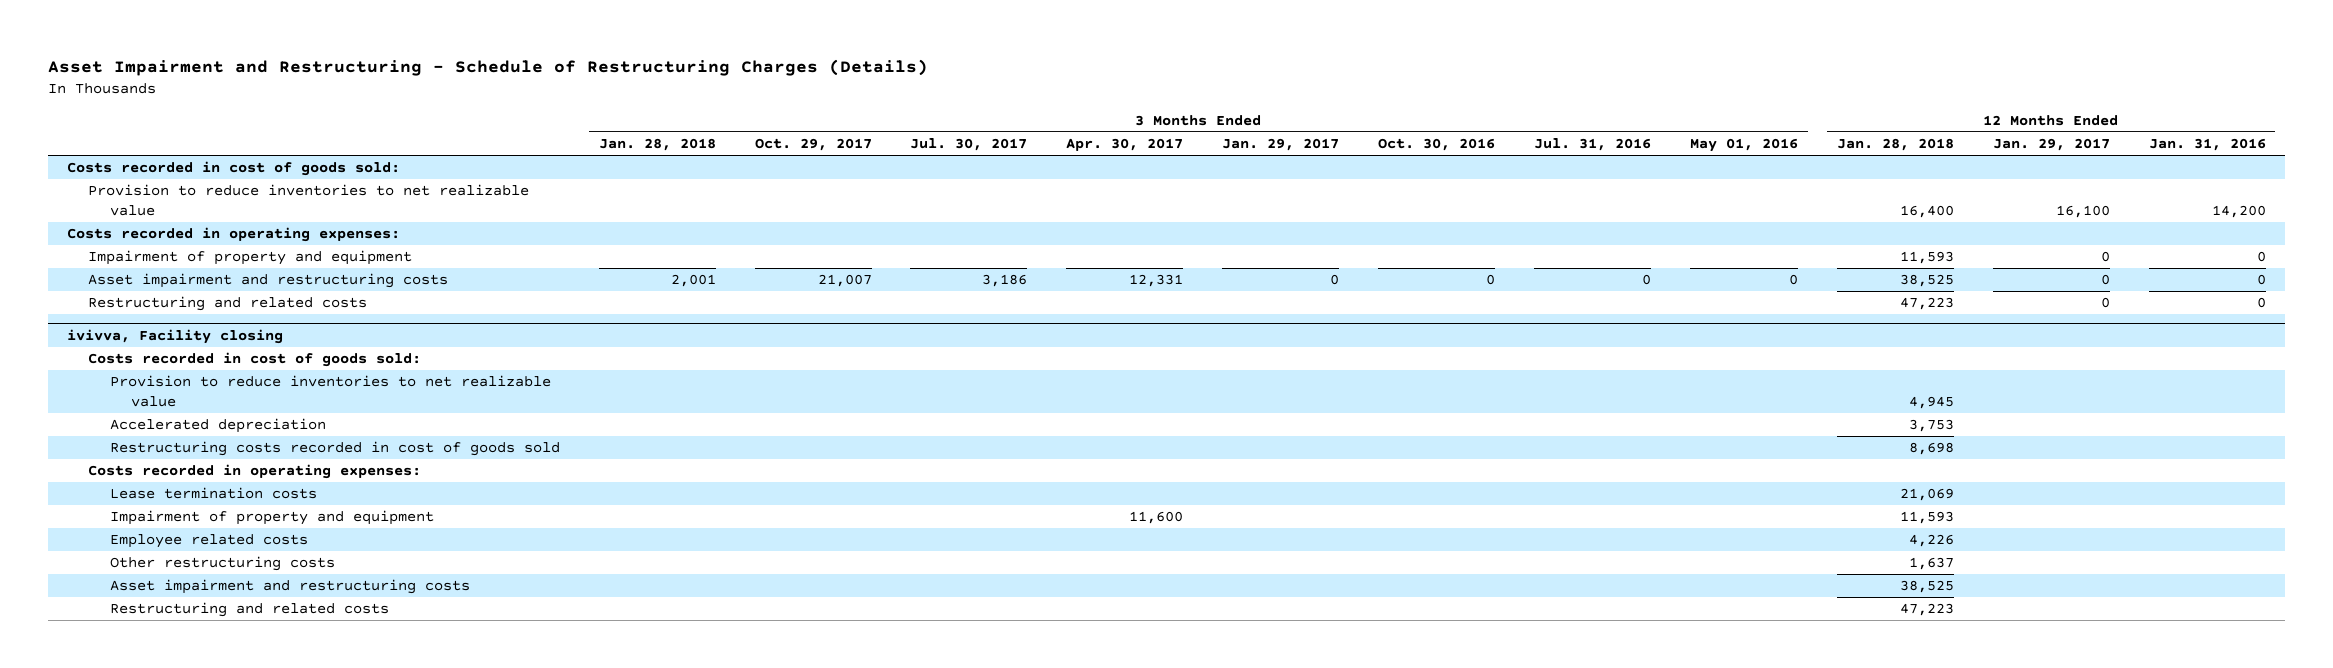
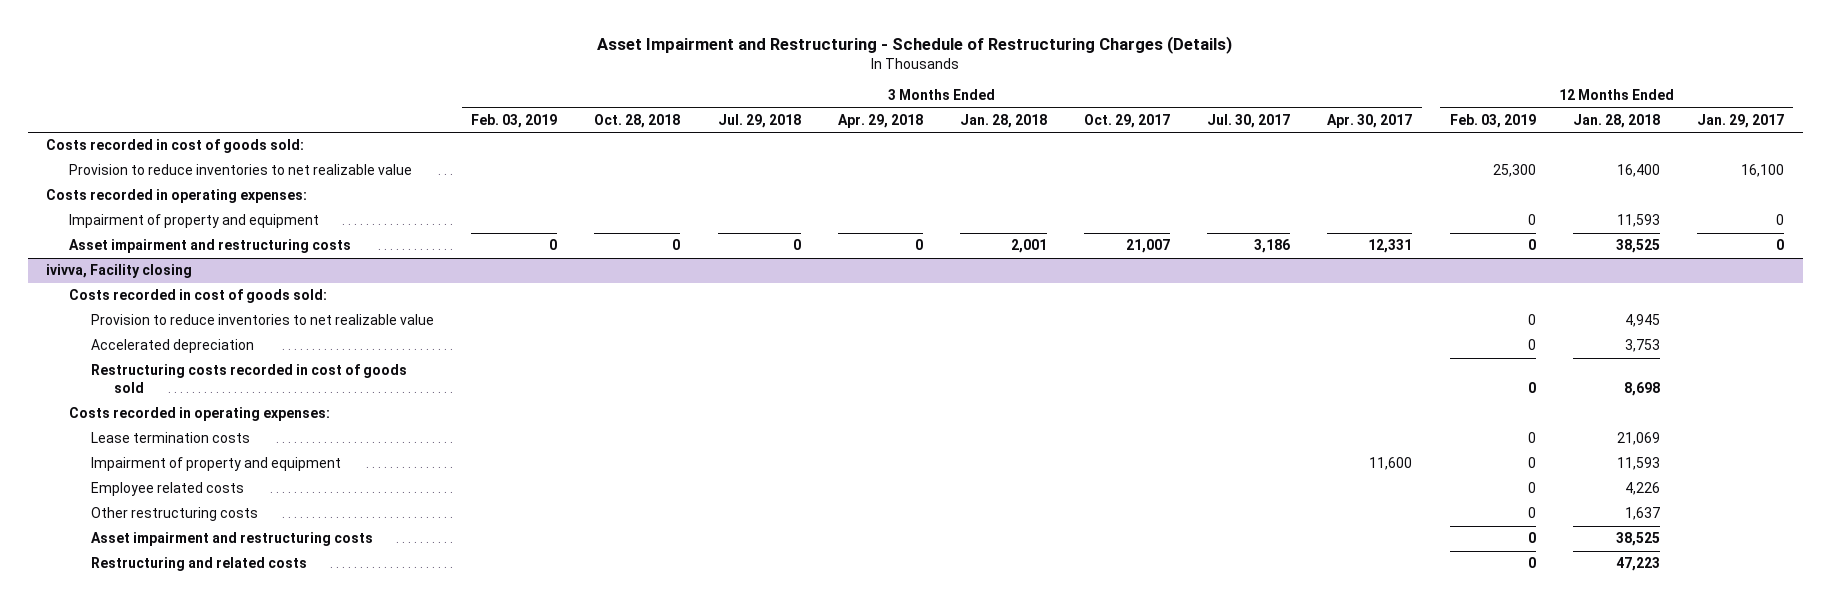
[1222,138,1340,152] Jan. 29, 2017 -> none
[1378,138,1496,152] Oct. 30, 2016 -> none
[1534,138,1652,152] Jul. 31, 2016 -> none
[1689,138,1798,153] May 01, 2016 -> none
[2148,138,2266,152] Jan. 31, 2016 -> none
none -> [471,113,558,128] Feb. 03, 2019
none -> [594,113,681,128] Oct. 28, 2018
none -> [717,113,801,128] Jul. 29, 2018
none -> [837,113,923,128] Apr. 29, 2018
none -> [1449,113,1536,128] Feb. 03, 2019
[88,296,368,312] Restructuring and related costs -> none

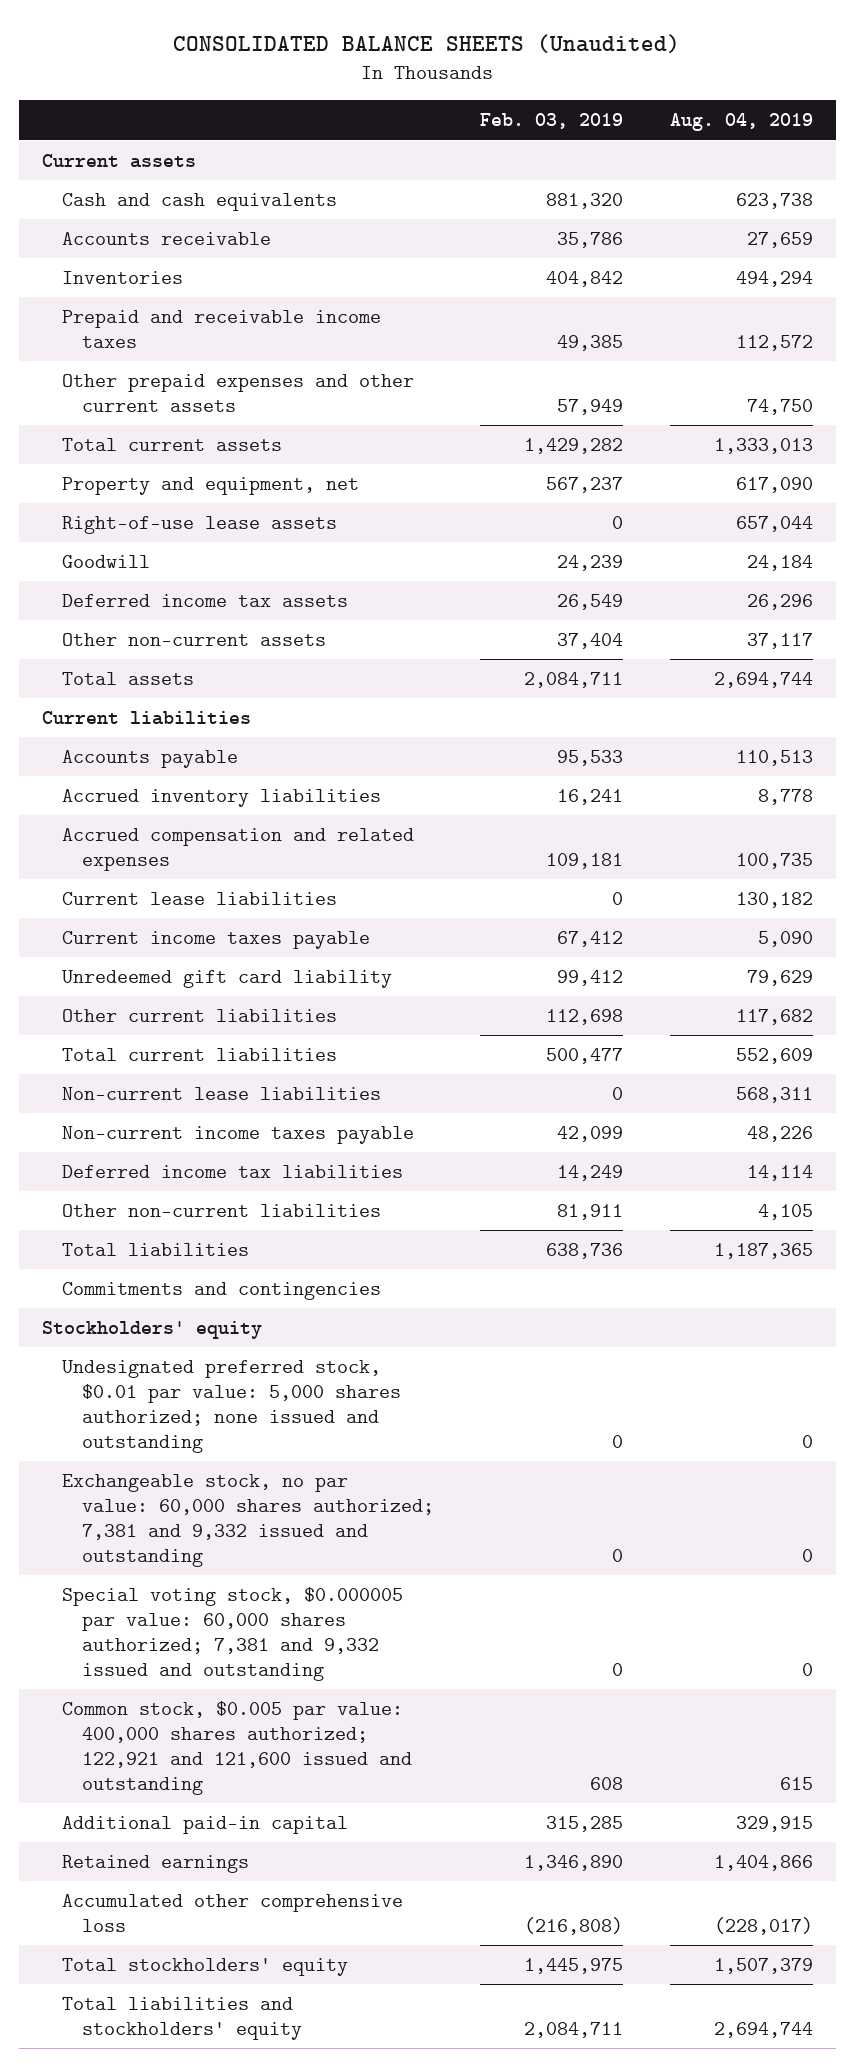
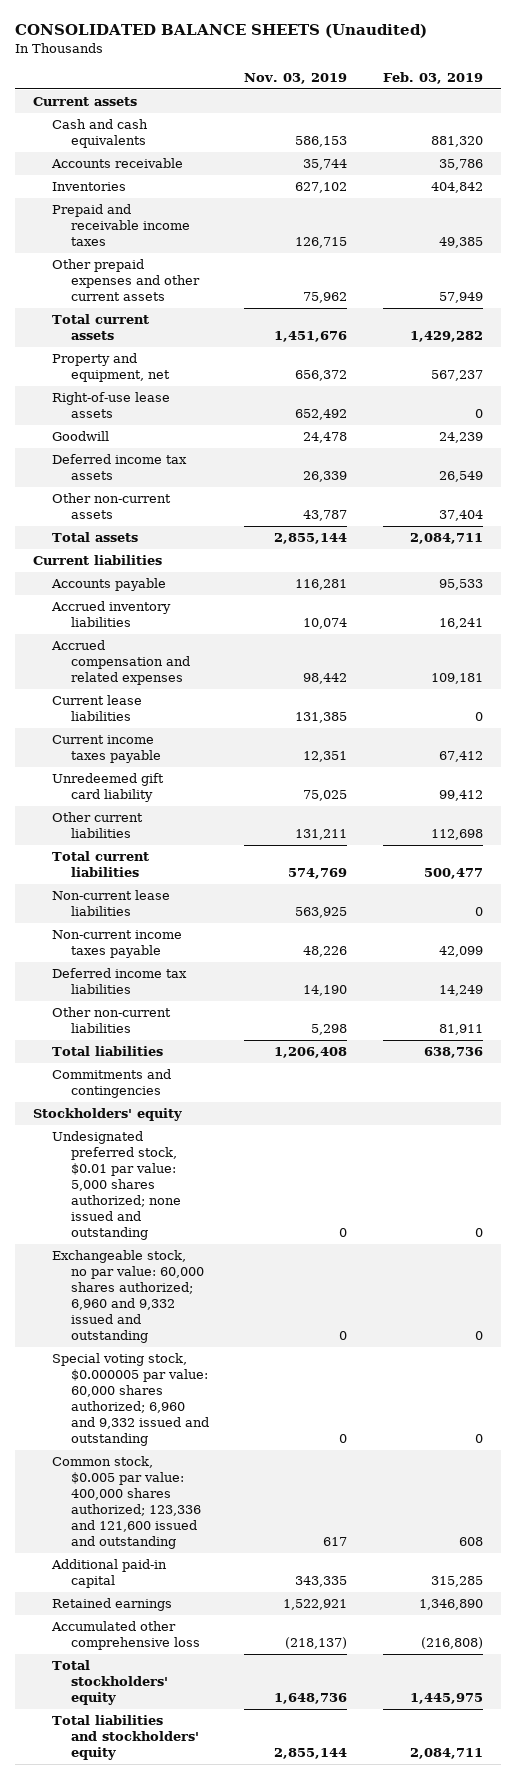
[669,113,813,132] Aug. 04, 2019 -> none
none -> [244,73,348,85] Nov. 03, 2019
[61,1474,434,1568] Exchangeable stock, no par value: 60,000 shares authorized; 7,381 and 9,332 issued and outstanding -> [51,1250,204,1344] Exchangeable stock, no par value: 60,000 shares authorized; 6,960 and 9,332 issued and outstanding
[61,1587,403,1682] Special voting stock, $0.000005 par value: 60,000 shares authorized; 7,381 and 9,332 issued and outstanding -> [51,1353,209,1447] Special voting stock, $0.000005 par value: 60,000 shares authorized; 6,960 and 9,332 issued and outstanding
[61,1701,412,1796] Common stock, $0.005 par value: 400,000 shares authorized; 122,921 and 121,600 issued and outstanding -> [51,1456,201,1550] Common stock, $0.005 par value: 400,000 shares authorized; 123,336 and 121,600 issued and outstanding

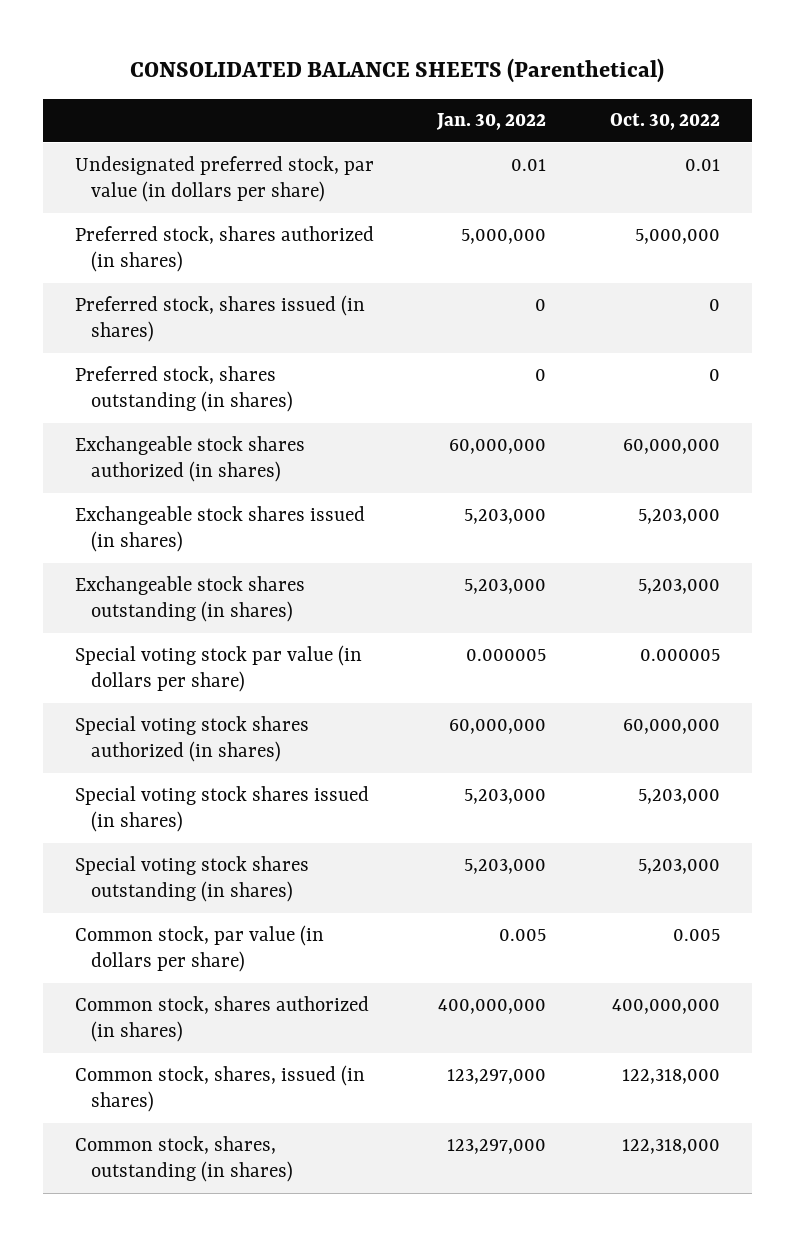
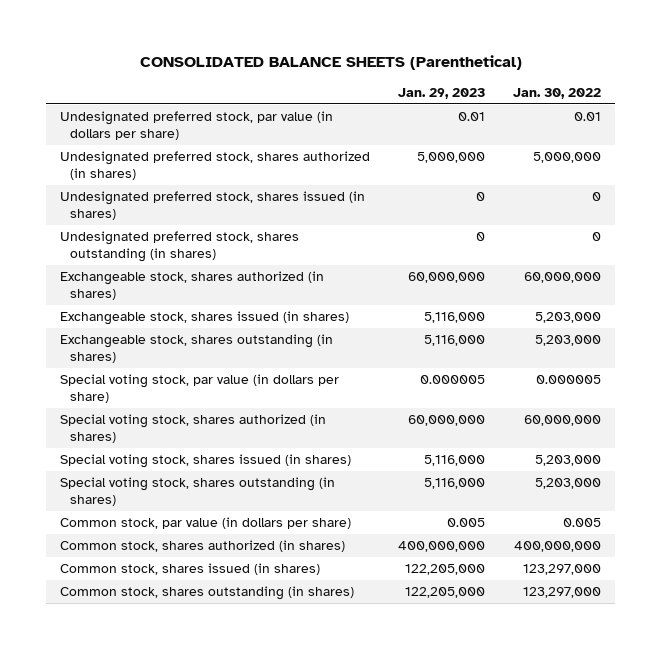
[610,113,721,131] Oct. 30, 2022 -> none
none -> [398,88,486,100] Jan. 29, 2023
[74,225,374,273] Preferred stock, shares authorized (in shares) -> [59,151,370,181] Undesignated preferred stock, shares authorized (in shares)
[74,294,365,343] Preferred stock, shares issued (in shares) -> [59,191,365,221] Undesignated preferred stock, shares issued (in shares)
[74,365,293,413] Preferred stock, shares outstanding (in shares) -> [59,231,299,263] Undesignated preferred stock, shares outstanding (in shares)
[74,435,305,483] Exchangeable stock shares authorized (in shares) -> [59,271,324,301] Exchangeable stock, shares authorized (in shares)
[74,505,365,553] Exchangeable stock shares issued (in shares) -> [59,311,349,326] Exchangeable stock, shares issued (in shares)
[74,575,305,623] Exchangeable stock shares outstanding (in shares) -> [59,334,333,364] Exchangeable stock, shares outstanding (in shares)
[74,644,362,693] Special voting stock par value (in dollars per share) -> [59,374,339,404] Special voting stock, par value (in dollars per share)
[74,715,309,763] Special voting stock shares authorized (in shares) -> [59,414,326,444] Special voting stock, shares authorized (in shares)
[74,785,369,833] Special voting stock shares issued (in shares) -> [59,454,351,469] Special voting stock, shares issued (in shares)
[74,855,309,903] Special voting stock shares outstanding (in shares) -> [59,477,335,507] Special voting stock, shares outstanding (in shares)
[74,1064,365,1113] Common stock, shares, issued (in shares) -> [59,563,320,576] Common stock, shares issued (in shares)
[74,1135,293,1183] Common stock, shares, outstanding (in shares) -> [59,586,354,601] Common stock, shares outstanding (in shares)

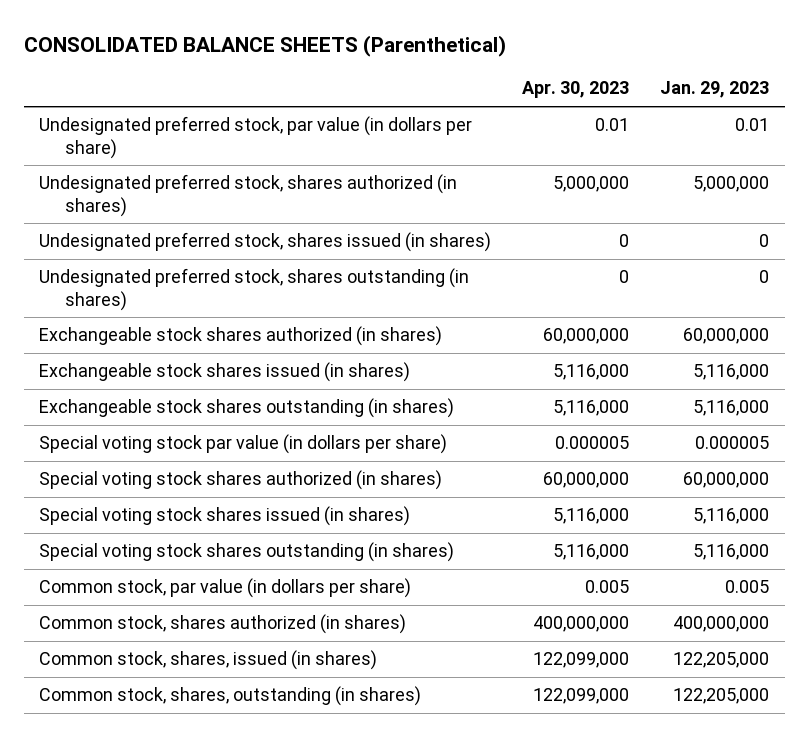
[513,88,602,100] Jan. 30, 2022 -> none
none -> [522,81,630,99] Apr. 30, 2023
[59,271,324,301] Exchangeable stock, shares authorized (in shares) -> [39,326,443,347] Exchangeable stock shares authorized (in shares)
[59,311,349,326] Exchangeable stock, shares issued (in shares) -> [39,362,411,383] Exchangeable stock shares issued (in shares)
[59,334,333,364] Exchangeable stock, shares outstanding (in shares) -> [39,398,455,419] Exchangeable stock shares outstanding (in shares)
[59,374,339,404] Special voting stock, par value (in dollars per share) -> [39,434,448,455] Special voting stock par value (in dollars per share)
[59,414,326,444] Special voting stock, shares authorized (in shares) -> [39,470,443,491] Special voting stock shares authorized (in shares)
[59,454,351,469] Special voting stock, shares issued (in shares) -> [39,506,411,527] Special voting stock shares issued (in shares)
[59,477,335,507] Special voting stock, shares outstanding (in shares) -> [39,542,455,563] Special voting stock shares outstanding (in shares)
[59,563,320,576] Common stock, shares issued (in shares) -> [39,650,378,671] Common stock, shares, issued (in shares)
[59,586,354,601] Common stock, shares outstanding (in shares) -> [39,686,422,707] Common stock, shares, outstanding (in shares)

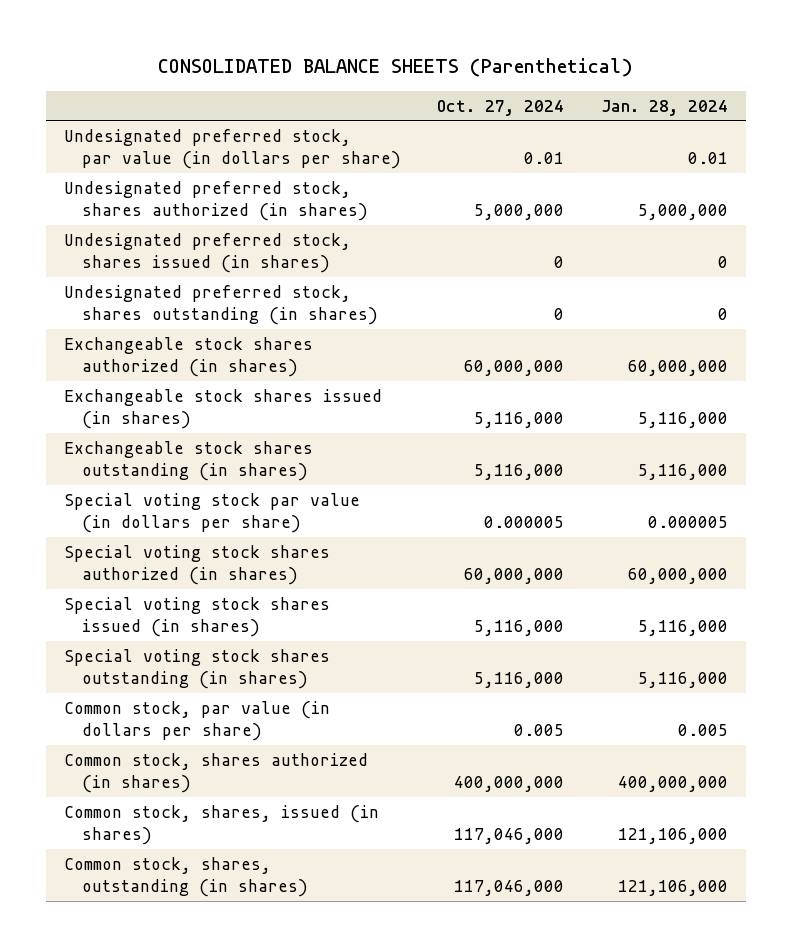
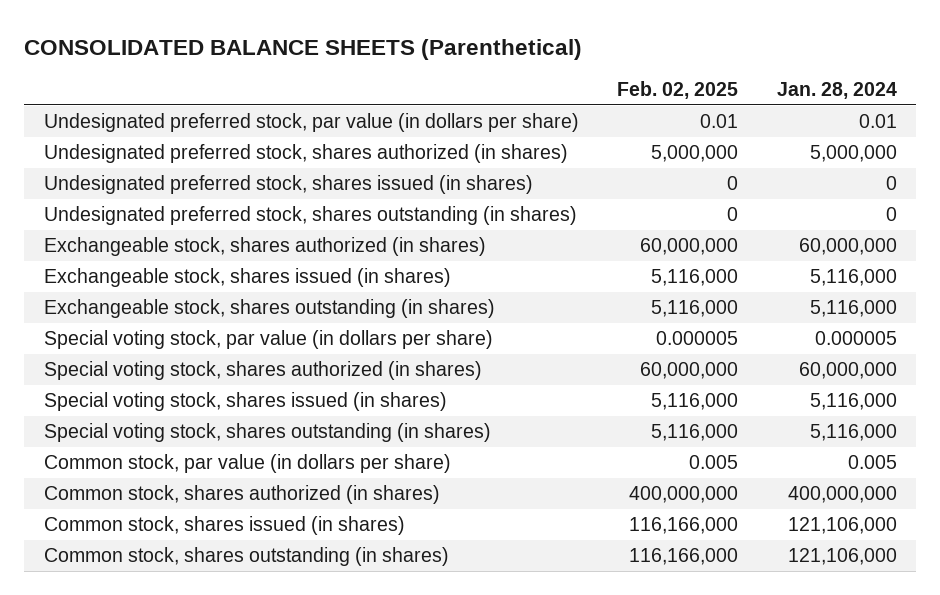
[437,99,565,116] Oct. 27, 2024 -> none
none -> [617,81,739,100] Feb. 02, 2025
[64,336,314,378] Exchangeable stock shares authorized (in shares) -> [43,237,486,257] Exchangeable stock, shares authorized (in shares)
[64,388,383,430] Exchangeable stock shares issued (in shares) -> [43,268,451,288] Exchangeable stock, shares issued (in shares)
[64,440,314,482] Exchangeable stock shares outstanding (in shares) -> [43,299,495,319] Exchangeable stock, shares outstanding (in shares)
[64,492,361,534] Special voting stock par value (in dollars per share) -> [43,330,493,350] Special voting stock, par value (in dollars per share)
[64,544,331,586] Special voting stock shares authorized (in shares) -> [43,361,482,381] Special voting stock, shares authorized (in shares)
[64,596,331,638] Special voting stock shares issued (in shares) -> [43,392,447,412] Special voting stock, shares issued (in shares)
[64,648,331,690] Special voting stock shares outstanding (in shares) -> [43,423,491,443] Special voting stock, shares outstanding (in shares)
[64,804,380,846] Common stock, shares, issued (in shares) -> [43,516,405,536] Common stock, shares issued (in shares)
[64,856,308,898] Common stock, shares, outstanding (in shares) -> [43,547,449,567] Common stock, shares outstanding (in shares)

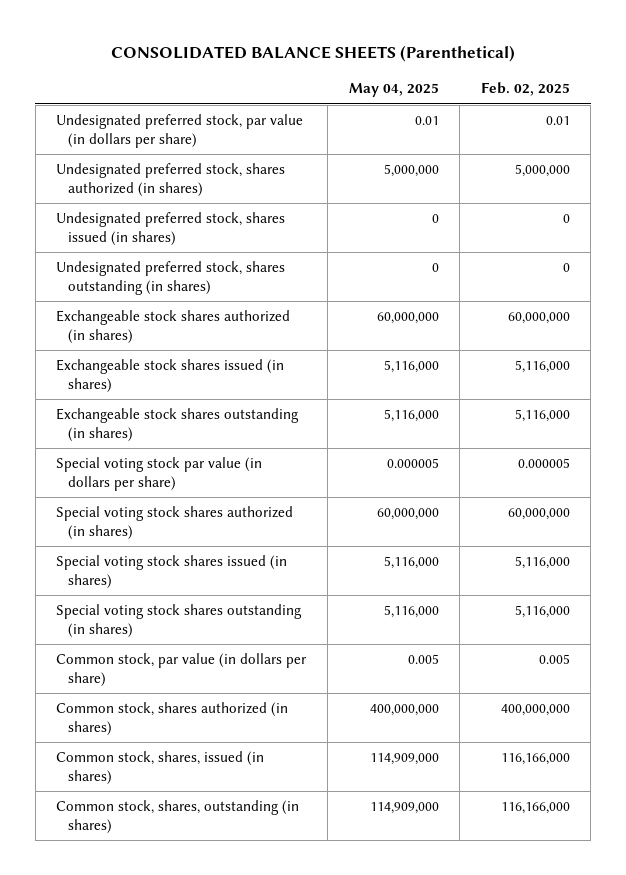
[776,82,897,100] Jan. 28, 2024 -> none
none -> [348,83,439,98] May 04, 2025
[43,237,486,257] Exchangeable stock, shares authorized (in shares) -> [56,310,291,344] Exchangeable stock shares authorized (in shares)
[43,268,451,288] Exchangeable stock, shares issued (in shares) -> [56,359,285,393] Exchangeable stock shares issued (in shares)
[43,299,495,319] Exchangeable stock, shares outstanding (in shares) -> [56,408,300,442] Exchangeable stock shares outstanding (in shares)
[43,330,493,350] Special voting stock, par value (in dollars per share) -> [56,457,263,491] Special voting stock par value (in dollars per share)
[43,361,482,381] Special voting stock, shares authorized (in shares) -> [56,506,294,540] Special voting stock shares authorized (in shares)
[43,392,447,412] Special voting stock, shares issued (in shares) -> [56,555,288,589] Special voting stock shares issued (in shares)
[43,423,491,443] Special voting stock, shares outstanding (in shares) -> [56,604,303,638] Special voting stock shares outstanding (in shares)
[43,516,405,536] Common stock, shares issued (in shares) -> [56,751,265,785] Common stock, shares, issued (in shares)
[43,547,449,567] Common stock, shares outstanding (in shares) -> [56,800,300,834] Common stock, shares, outstanding (in shares)

